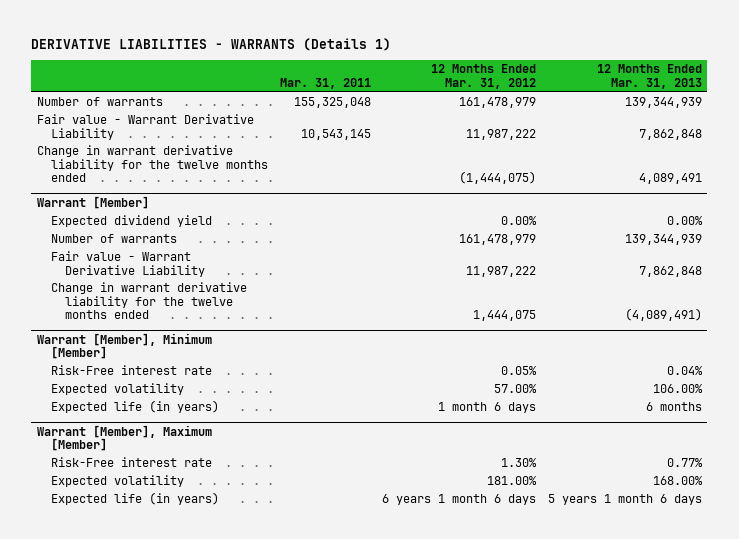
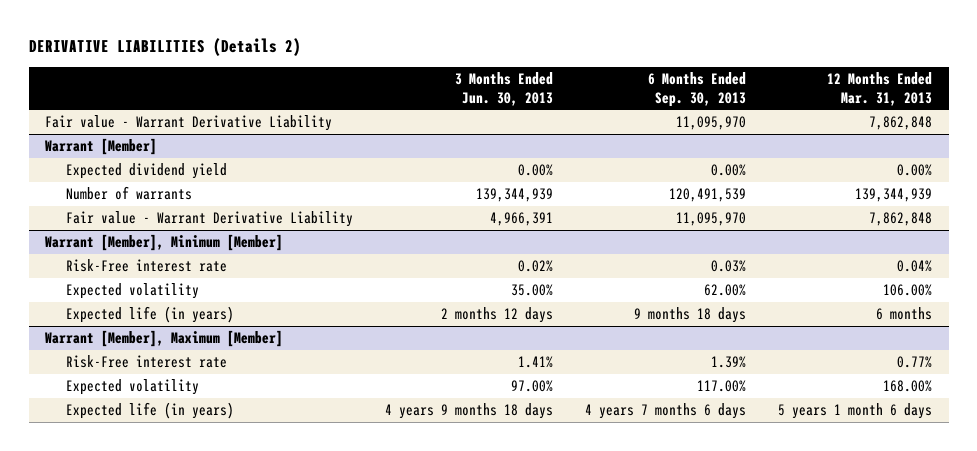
[31,37,392,51] DERIVATIVE LIABILITIES - WARRANTS (Details 1) -> [28,37,301,56] DERIVATIVE LIABILITIES (Details 2)
[279,77,371,89] Mar. 31, 2011 -> none
[431,64,537,89] 12 Months Ended Mar. 31, 2012 -> none
none -> [454,71,553,106] 3 Months Ended Jun. 30, 2013
none -> [648,71,747,107] 6 Months Ended Sep. 30, 2013
[37,96,164,106] Number of warrants -> none
[37,144,269,183] Change in warrant derivative liability for the twelve months ended -> none
[51,281,248,320] Change in warrant derivative liability for the twelve months ended -> none

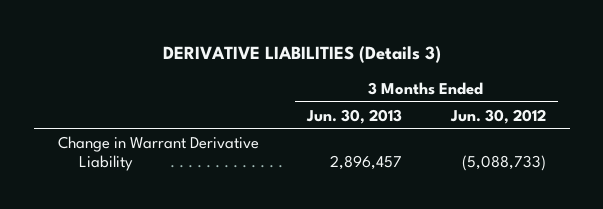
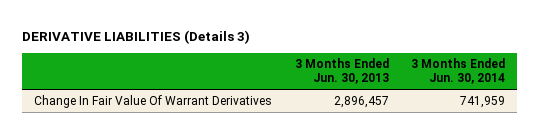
[449,108,546,124] Jun. 30, 2012 -> none
none -> [411,57,506,85] 3 Months Ended Jun. 30, 2014
[57,135,259,172] Change in Warrant Derivative Liability -> [33,95,272,109] Change In Fair Value Of Warrant Derivatives

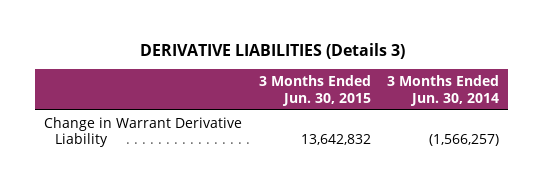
[294,57,389,85] 3 Months Ended Jun. 30, 2013 -> none
none -> [258,74,371,106] 3 Months Ended Jun. 30, 2015
[33,95,272,109] Change In Fair Value Of Warrant Derivatives -> [43,116,242,148] Change in Warrant Derivative Liability
[460,96,506,109] 741,959 -> [429,134,500,147] (1,566,257)

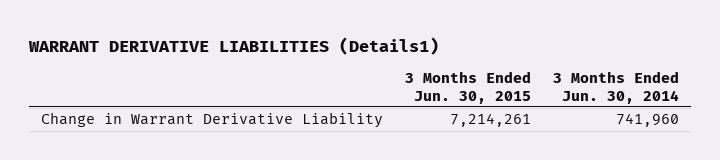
[139,42,405,59] DERIVATIVE LIABILITIES (Details 3) -> [28,36,440,55] WARRANT DERIVATIVE LIABILITIES (Details1)
[300,134,371,146] 13,642,832 -> [449,113,531,128] 7,214,261
[429,134,500,147] (1,566,257) -> [616,113,680,128] 741,960

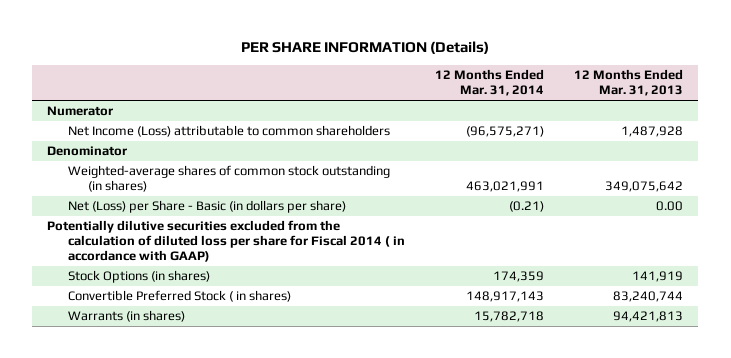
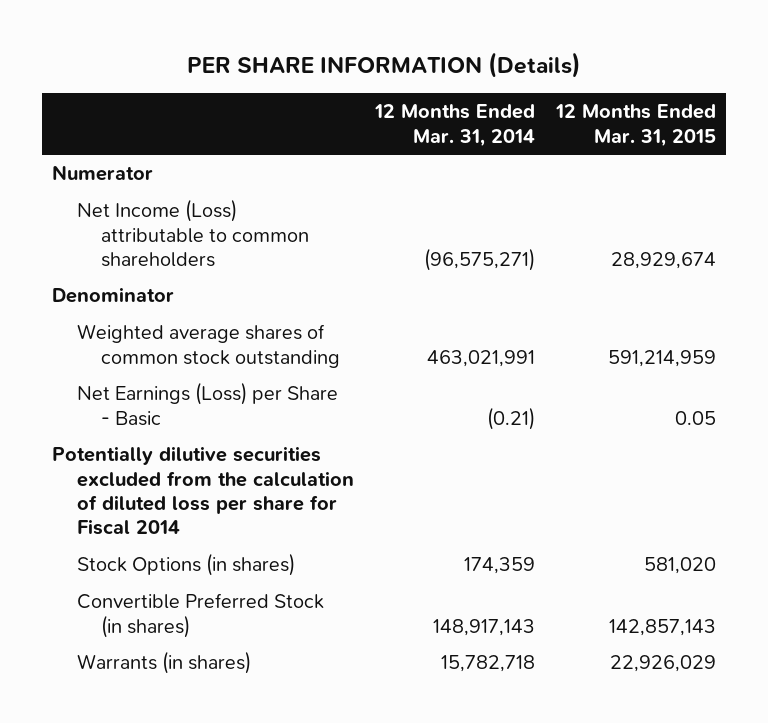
[574,69,684,97] 12 Months Ended Mar. 31, 2013 -> none
none -> [554,104,716,147] 12 Months Ended Mar. 31, 2015
[67,165,390,193] Weighted-average shares of common stock outstanding (in shares) -> [76,324,340,368] Weighted average shares of common stock outstanding
[67,200,346,214] Net (Loss) per Share - Basic (in dollars per share) -> [76,382,338,426] Net Earnings (Loss) per Share - Basic
[47,220,405,263] Potentially dilutive securities excluded from the calculation of diluted loss per share for Fiscal 2014 ( in accordance with GAAP) -> [52,446,354,535] Potentially dilutive securities excluded from the calculation of diluted loss per share for Fiscal 2014
[67,290,291,303] Convertible Preferred Stock ( in shares) -> [76,593,324,638] Convertible Preferred Stock (in shares)

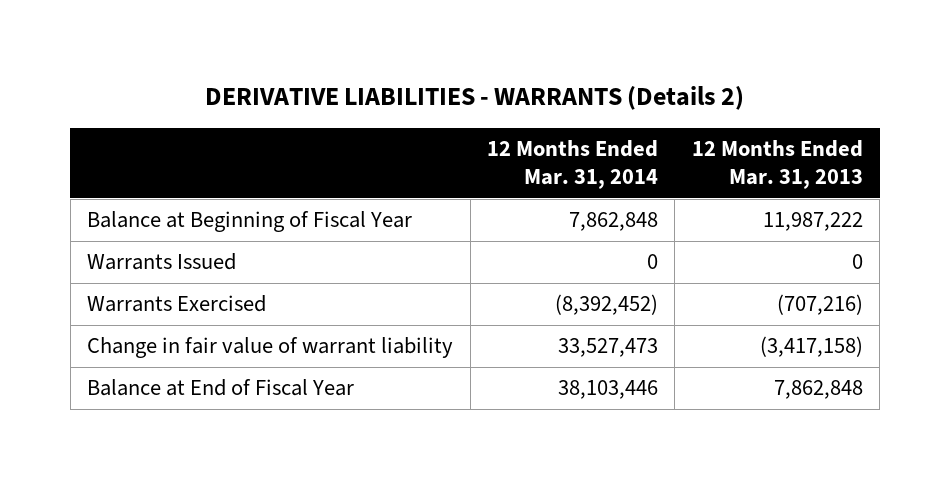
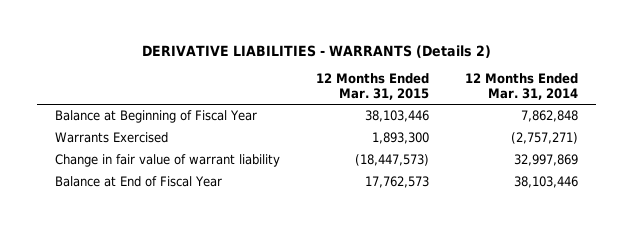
[691,139,863,190] 12 Months Ended Mar. 31, 2013 -> none
none -> [315,73,429,100] 12 Months Ended Mar. 31, 2015
[87,253,237,271] Warrants Issued -> none
[554,294,658,316] (8,392,452) -> [510,132,578,145] (2,757,271)
[557,338,658,358] 33,527,473 -> [513,154,578,167] 32,997,869

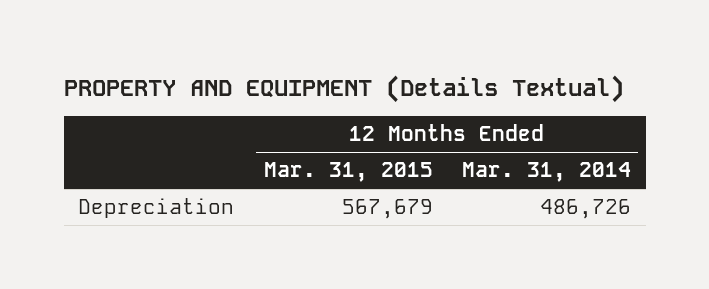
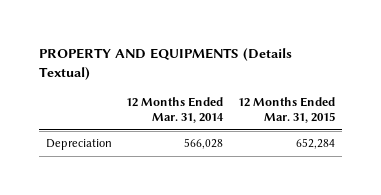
[63,74,624,103] PROPERTY AND EQUIPMENT (Details Textual) -> [38,47,292,80] PROPERTY AND EQUIPMENTS (Details Textual)
[341,199,433,220] 567,679 -> [295,138,335,150] 652,284
[540,199,632,220] 486,726 -> [184,138,224,150] 566,028

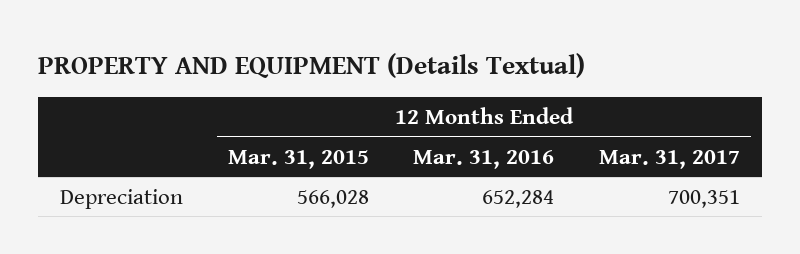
[38,47,292,80] PROPERTY AND EQUIPMENTS (Details Textual) -> [38,53,586,79] PROPERTY AND EQUIPMENT (Details Textual)
[126,96,225,124] 12 Months Ended Mar. 31, 2014 -> none
none -> [413,149,555,169] Mar. 31, 2016
none -> [598,149,740,169] Mar. 31, 2017
[295,138,335,150] 652,284 -> [296,189,369,208] 566,028

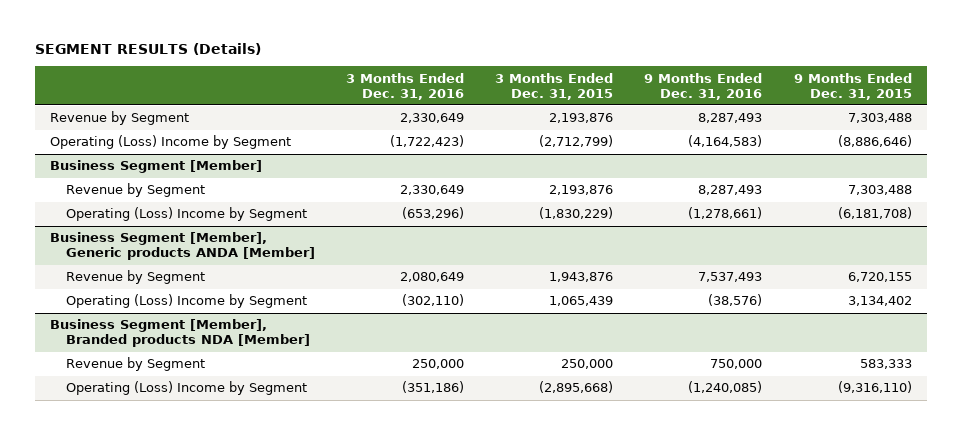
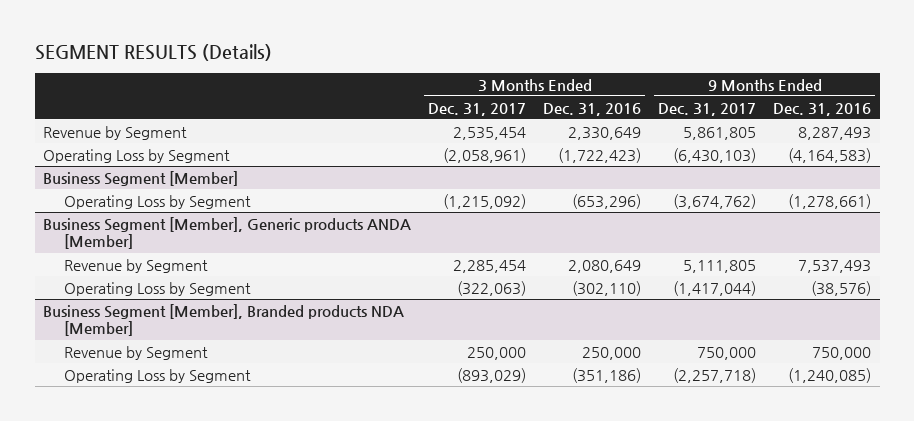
[495,72,614,100] 3 Months Ended Dec. 31, 2015 -> none
[793,72,912,100] 9 Months Ended Dec. 31, 2015 -> none
none -> [428,102,527,116] Dec. 31, 2017
none -> [658,102,757,116] Dec. 31, 2017
[50,135,292,150] Operating (Loss) Income by Segment -> [43,148,231,163] Operating Loss by Segment
[66,183,206,198] Revenue by Segment -> none
[66,207,308,222] Operating (Loss) Income by Segment -> [64,194,252,209] Operating Loss by Segment
[66,294,308,309] Operating (Loss) Income by Segment -> [64,281,252,296] Operating Loss by Segment
[66,381,308,396] Operating (Loss) Income by Segment -> [64,368,252,383] Operating Loss by Segment

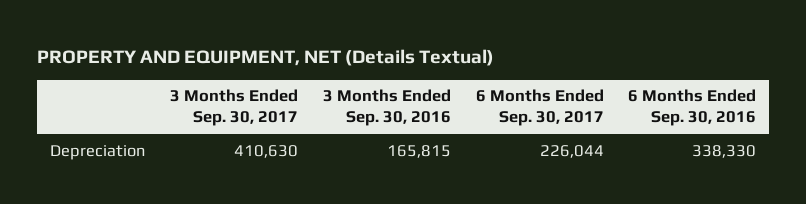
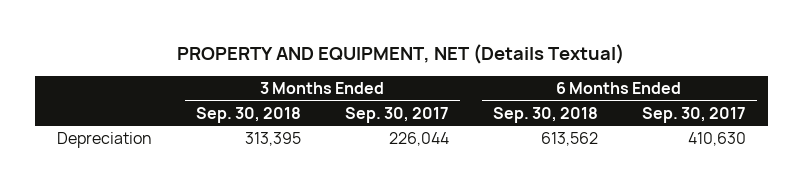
[322,89,451,127] 3 Months Ended Sep. 30, 2016 -> none
[628,89,757,127] 6 Months Ended Sep. 30, 2016 -> none
none -> [195,106,301,123] Sep. 30, 2018
none -> [492,106,598,123] Sep. 30, 2018
[233,144,298,158] 410,630 -> [388,132,449,147] 226,044
[539,144,604,158] 226,044 -> [687,132,746,147] 410,630

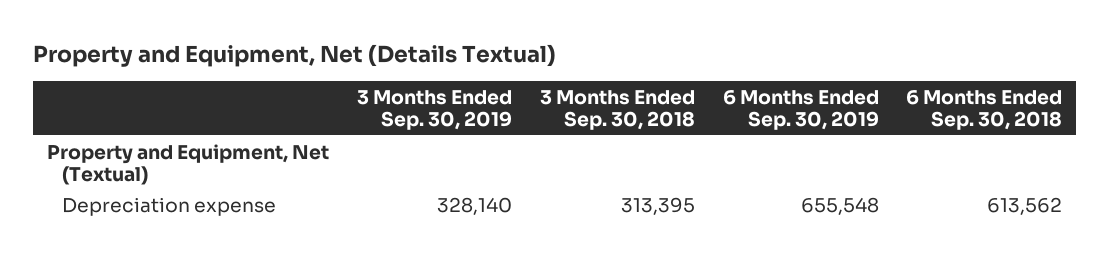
[177,43,625,64] PROPERTY AND EQUIPMENT, NET (Details Textual) -> [32,44,556,68] Property and Equipment, Net (Details Textual)
[344,106,449,123] Sep. 30, 2017 -> none
[641,106,746,123] Sep. 30, 2017 -> none
none -> [356,89,512,130] 3 Months Ended Sep. 30, 2019
none -> [722,89,879,130] 6 Months Ended Sep. 30, 2019
none -> [46,143,329,185] Property and Equipment, Net (Textual)
[56,132,152,149] Depreciation -> [62,196,277,216] Depreciation expense

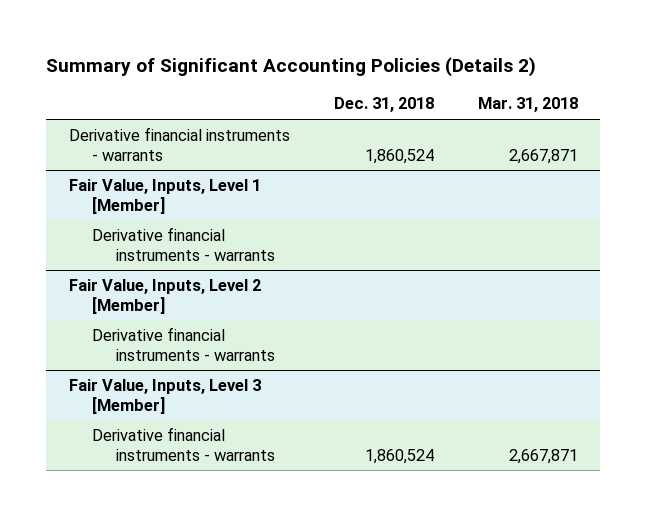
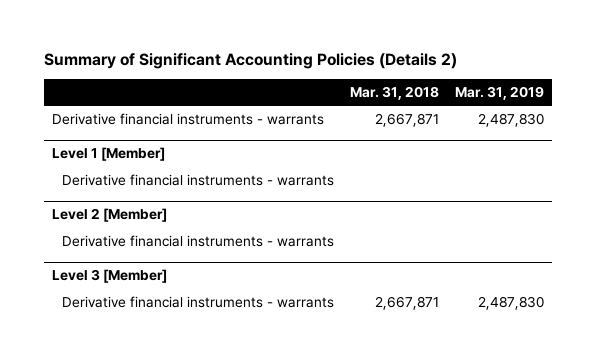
[333,97,434,113] Dec. 31, 2018 -> none
none -> [455,86,545,101] Mar. 31, 2019
[68,179,261,214] Fair Value, Inputs, Level 1 [Member] -> [51,147,165,162] Level 1 [Member]
[68,279,261,314] Fair Value, Inputs, Level 2 [Member] -> [51,208,167,223] Level 2 [Member]
[68,379,261,414] Fair Value, Inputs, Level 3 [Member] -> [51,269,167,284] Level 3 [Member]

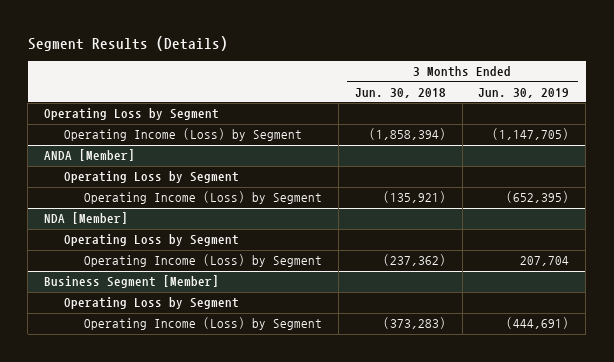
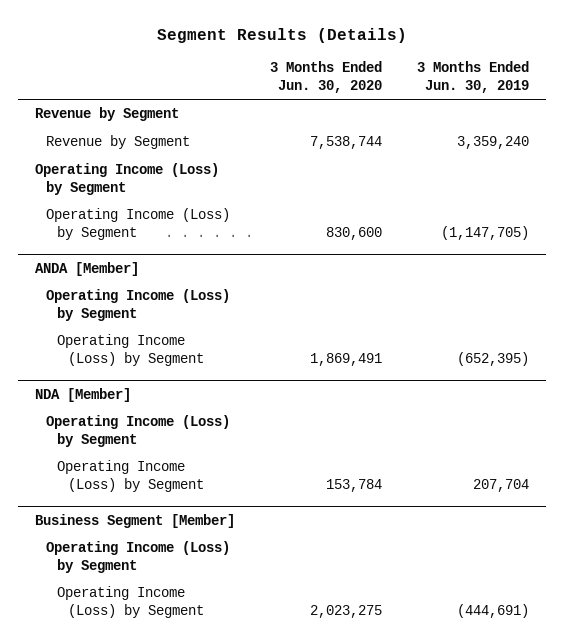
[354,87,446,98] Jun. 30, 2018 -> none
none -> [269,60,382,93] 3 Months Ended Jun. 30, 2020
none -> [35,107,180,122] Revenue by Segment
none -> [46,135,191,150] Revenue by Segment
[44,108,220,121] Operating Loss by Segment -> [35,163,220,196] Operating Income (Loss) by Segment
[64,171,240,184] Operating Loss by Segment -> [46,289,231,322] Operating Income (Loss) by Segment
[64,234,240,247] Operating Loss by Segment -> [46,415,231,448] Operating Income (Loss) by Segment
[64,297,240,310] Operating Loss by Segment -> [46,541,231,574] Operating Income (Loss) by Segment

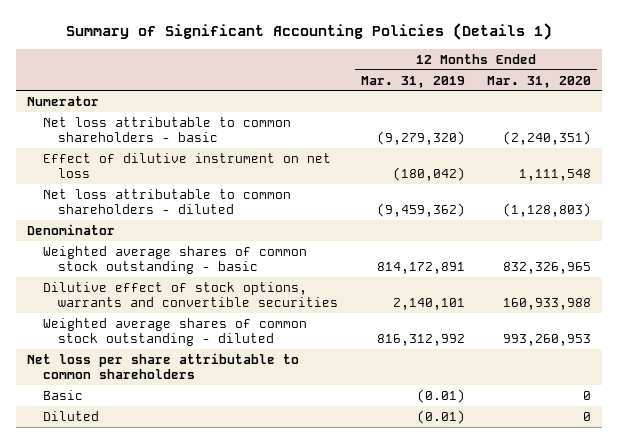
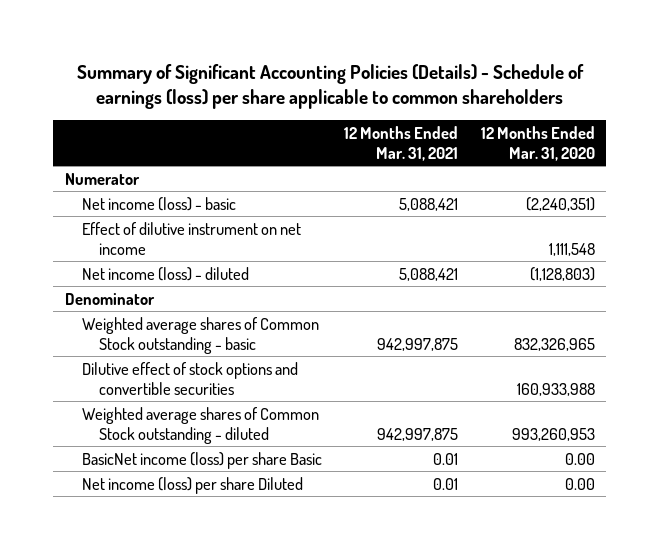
[65,23,552,41] Summary of Significant Accounting Policies (Details 1) -> [76,63,584,109] Summary of Significant Accounting Policies (Details) - Schedule of earnings (loss) per share applicable to common shareholders
[360,75,465,88] Mar. 31, 2019 -> none
none -> [344,125,459,161] 12 Months Ended Mar. 31, 2021
[42,116,291,143] Net loss attributable to common shareholders - basic -> [81,196,236,211] Net income (loss) - basic
[42,152,331,179] Effect of dilutive instrument on net loss -> [81,221,301,255] Effect of dilutive instrument on net income
[42,188,291,215] Net loss attributable to common shareholders - diluted -> [81,266,249,281] Net income (loss) - diluted
[26,352,299,380] Net loss per share attributable to common shareholders -> none
[42,389,83,400] Basic -> none
[42,410,99,421] Diluted -> none
[42,245,307,275] Weighted average shares of common stock outstanding - basic -> [81,316,319,354] Weighted average shares of Common Stock outstanding - basic
[42,281,339,308] Dilutive effect of stock options, warrants and convertible securities -> [81,361,298,395] Dilutive effect of stock options and convertible securities
[42,317,307,347] Weighted average shares of common stock outstanding - diluted -> [81,406,319,444] Weighted average shares of Common Stock outstanding - diluted
none -> [81,451,322,469] BasicNet income (loss) per share Basic
none -> [81,476,303,494] Net income (loss) per share Diluted

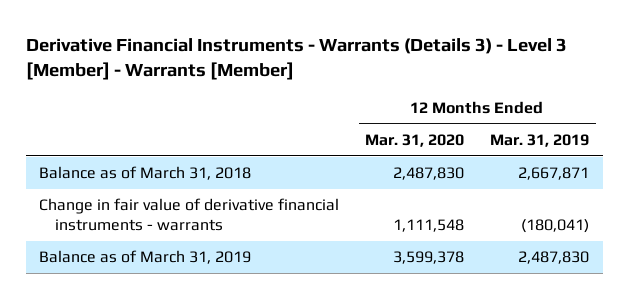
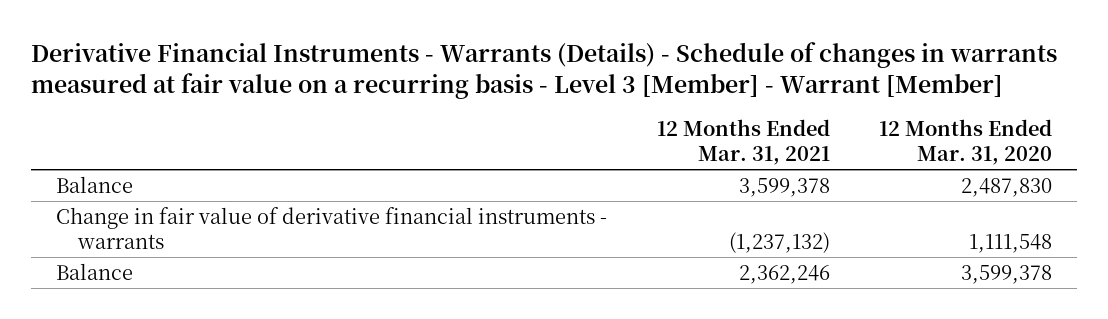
[25,37,567,80] Derivative Financial Instruments - Warrants (Details 3) - Level 3 [Member] - Warrants [Member] -> [31,42,1058,100] Derivative Financial Instruments - Warrants (Details) - Schedule of changes in warrants measured at fair value on a recurring basis - Level 3 [Member] - Warrant [Member]
[490,134,590,148] Mar. 31, 2019 -> none
none -> [656,118,830,165] 12 Months Ended Mar. 31, 2021
[38,166,251,181] Balance as of March 31, 2018 -> [55,175,133,193] Balance
[38,250,251,265] Balance as of March 31, 2019 -> [55,262,133,280] Balance

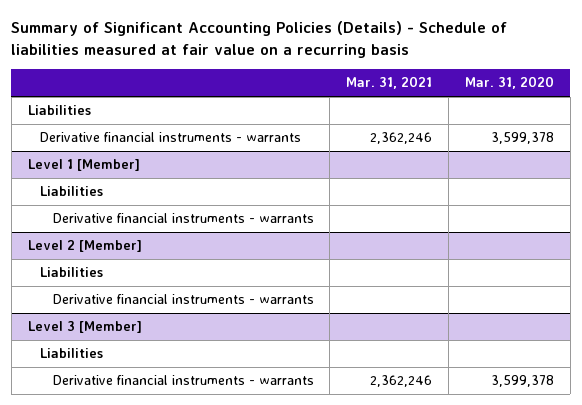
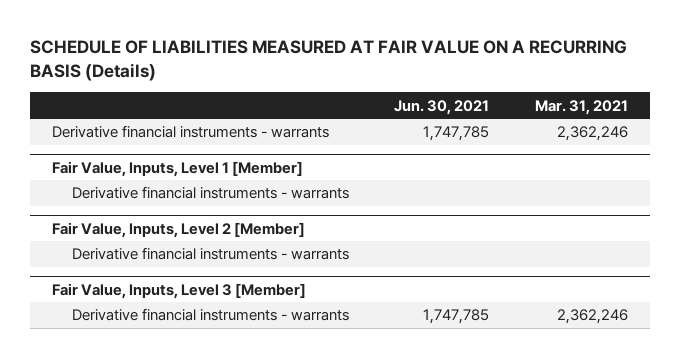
[11,21,508,58] Summary of Significant Accounting Policies (Details) - Schedule of liabilities measured at fair value on a recurring basis -> [29,40,627,81] SCHEDULE OF LIABILITIES MEASURED AT FAIR VALUE ON A RECURRING BASIS (Details)
[464,76,554,90] Mar. 31, 2020 -> none
none -> [394,99,490,115] Jun. 30, 2021
[27,105,91,116] Liabilities -> none
[40,186,104,197] Liabilities -> none
[27,159,140,172] Level 1 [Member] -> [52,160,304,177] Fair Value, Inputs, Level 1 [Member]
[40,267,104,278] Liabilities -> none
[27,240,142,253] Level 2 [Member] -> [52,221,306,238] Fair Value, Inputs, Level 2 [Member]
[40,348,104,359] Liabilities -> none
[27,321,142,334] Level 3 [Member] -> [52,282,307,299] Fair Value, Inputs, Level 3 [Member]

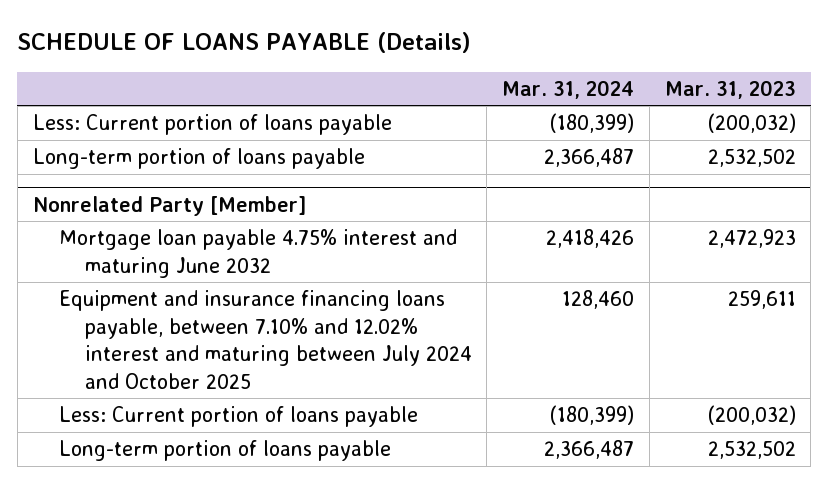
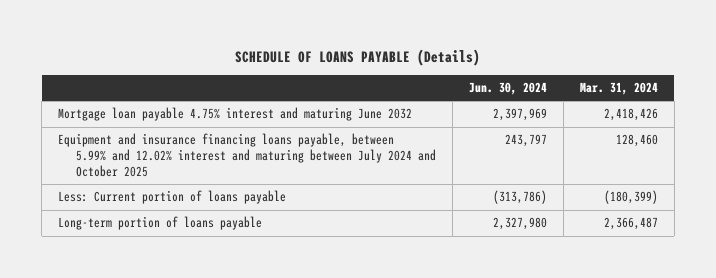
[664,79,796,99] Mar. 31, 2023 -> none
none -> [469,81,548,95] Jun. 30, 2024
[32,114,392,136] Less: Current portion of loans payable -> none
[32,148,365,170] Long-term portion of loans payable -> none
[32,195,306,216] Nonrelated Party [Member] -> none
[58,290,472,389] Equipment and insurance financing loans payable, between 7.10% and 12.02% interest and maturing between July 2024 and October 2025 -> [58,133,437,178] Equipment and insurance financing loans payable, between 5.99% and 12.02% interest and maturing between July 2024 and October 2025

